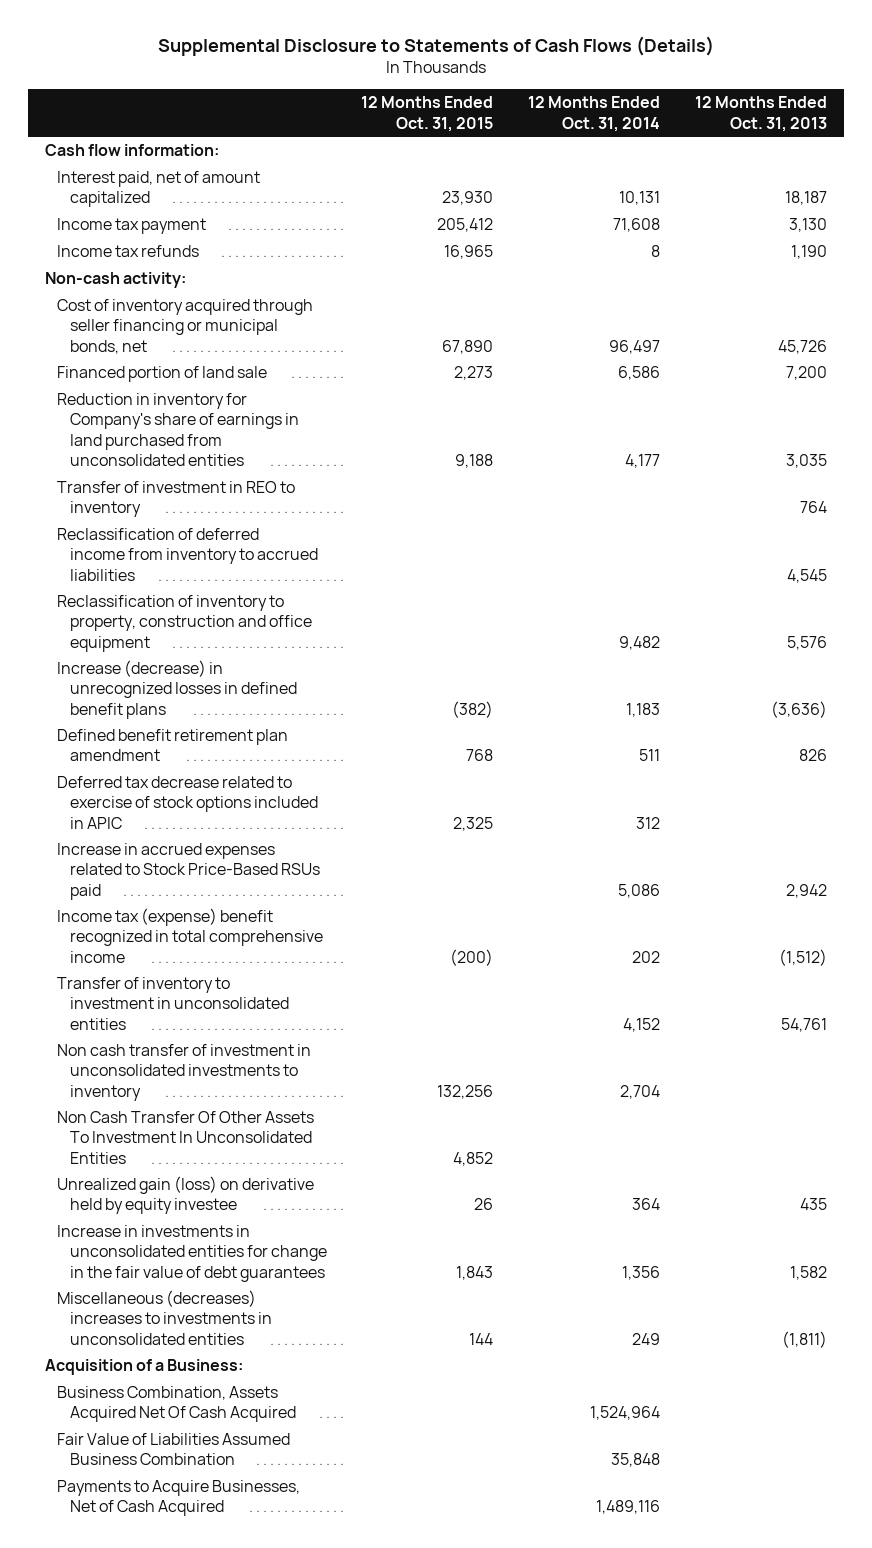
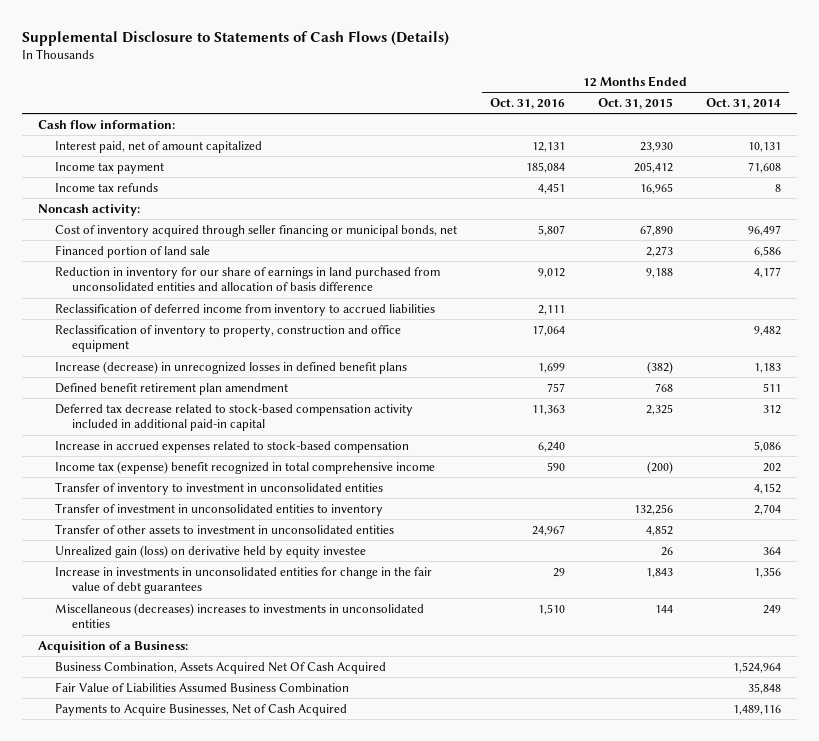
[694,96,827,132] 12 Months Ended Oct. 31, 2013 -> none
none -> [490,98,566,110] Oct. 31, 2016
[44,272,186,289] Non-cash activity: -> [38,203,141,216] Noncash activity:
[57,481,296,518] Transfer of investment in REO to inventory -> none
[57,393,299,467] Reduction in inventory for Company's share of earnings in land purchased from unconsolidated entities -> [55,266,441,292] Reduction in inventory for our share of earnings in land purchased from unconsolidated entities and allocation of basis difference
[57,776,318,829] Deferred tax decrease related to exercise of stock options included in APIC -> [55,403,414,432] Deferred tax decrease related to stock-based compensation activity included in additional paid-in capital
[57,843,320,900] Increase in accrued expenses related to Stock Price-Based RSUs paid -> [55,440,410,453] Increase in accrued expenses related to stock-based compensation
[57,1044,312,1101] Non cash transfer of investment in unconsolidated investments to inventory -> [55,502,384,516] Transfer of investment in unconsolidated entities to inventory
[57,1111,315,1164] Non Cash Transfer Of Other Assets To Investment In Unconsolidated Entities -> [55,523,395,534] Transfer of other assets to investment in unconsolidated entities

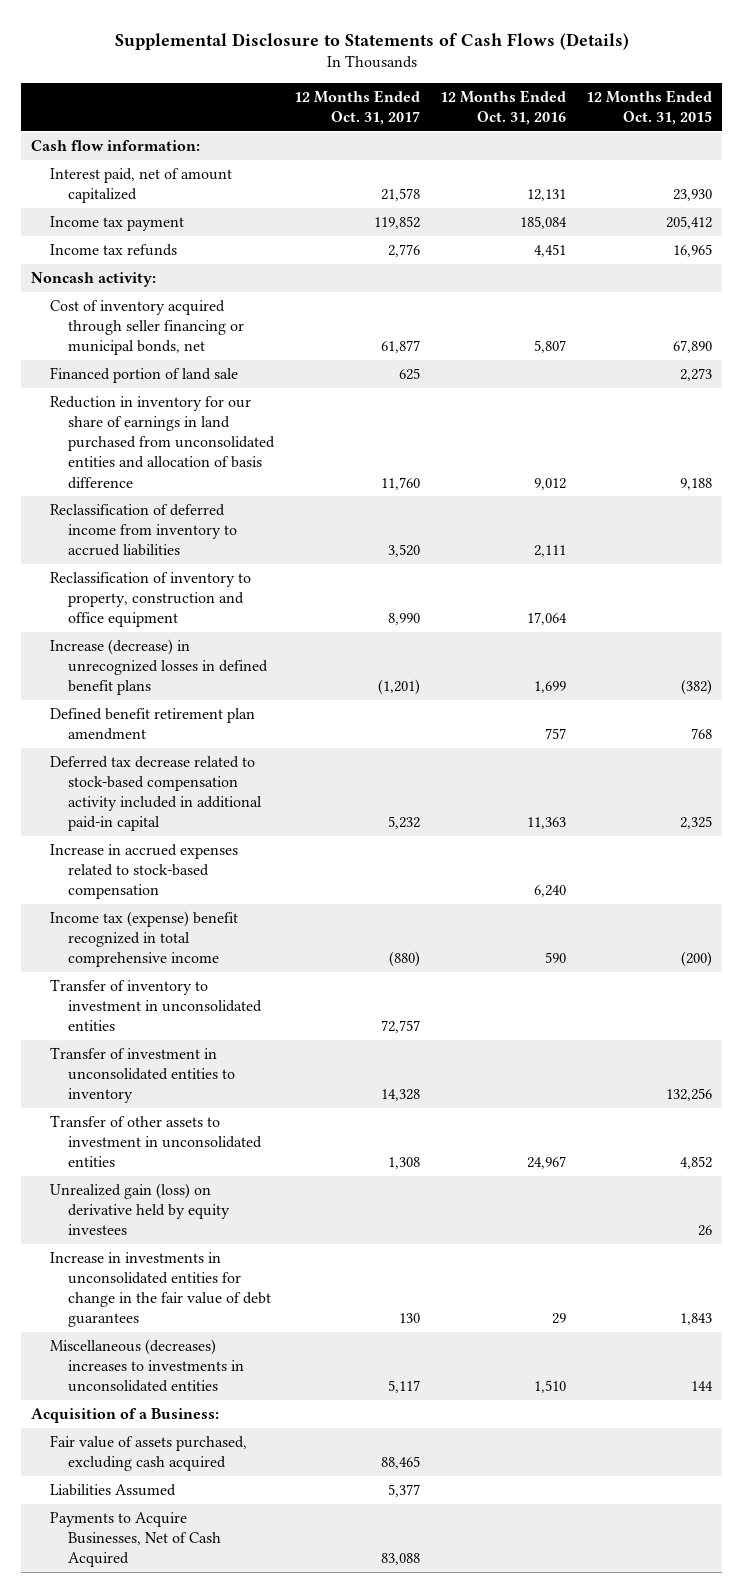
[705,98,781,110] Oct. 31, 2014 -> none
none -> [294,90,421,126] 12 Months Ended Oct. 31, 2017
[55,544,367,558] Unrealized gain (loss) on derivative held by equity investee -> [49,1182,231,1236] Unrealized gain (loss) on derivative held by equity investees
[55,661,387,674] Business Combination, Assets Acquired Net Of Cash Acquired -> none
[55,681,350,693] Fair Value of Liabilities Assumed Business Combination -> none
none -> [49,1434,247,1472] Fair value of assets purchased, excluding cash acquired
none -> [49,1483,176,1496] Liabilities Assumed

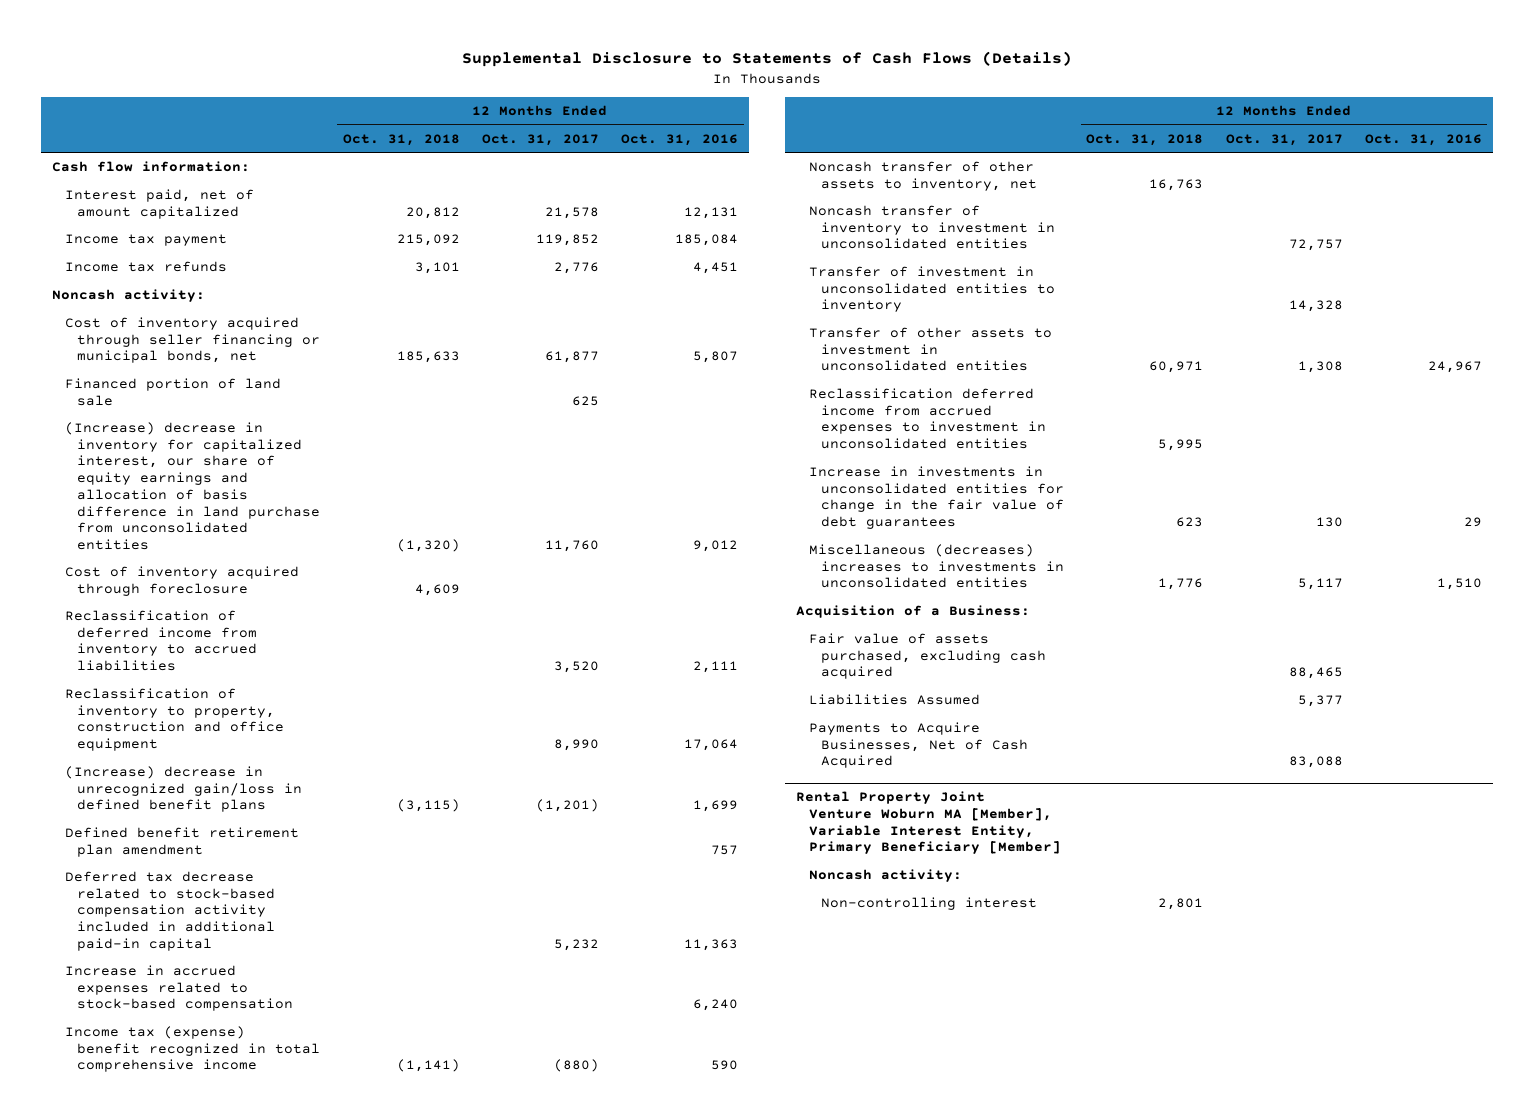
[585,90,712,126] 12 Months Ended Oct. 31, 2015 -> none
none -> [342,133,460,146] Oct. 31, 2018
[49,395,276,489] Reduction in inventory for our share of earnings in land purchased from unconsolidated entities and allocation of basis difference -> [64,422,321,550] (Increase) decrease in inventory for capitalized interest, our share of equity earnings and allocation of basis difference in land purchase from unconsolidated entities
none -> [64,566,299,596] Cost of inventory acquired through foreclosure
[49,638,269,696] Increase (decrease) in unrecognized losses in defined benefit plans -> [64,766,303,813] (Increase) decrease in unrecognized gain/loss in defined benefit plans
none -> [808,161,1038,191] Noncash transfer of other assets to inventory, net
[49,978,263,1032] Transfer of inventory to investment in unconsolidated entities -> [808,205,1056,250] Noncash transfer of inventory to investment in unconsolidated entities
[49,1182,231,1236] Unrealized gain (loss) on derivative held by equity investees -> none
none -> [808,388,1047,450] Reclassification deferred income from accrued expenses to investment in unconsolidated entities
none -> [796,791,1061,855] Rental Property Joint Venture Woburn MA [Member], Variable Interest Entity, Primary Beneficiary [Member]
none -> [808,869,962,883] Noncash activity:
none -> [821,897,1038,911] Non-controlling interest

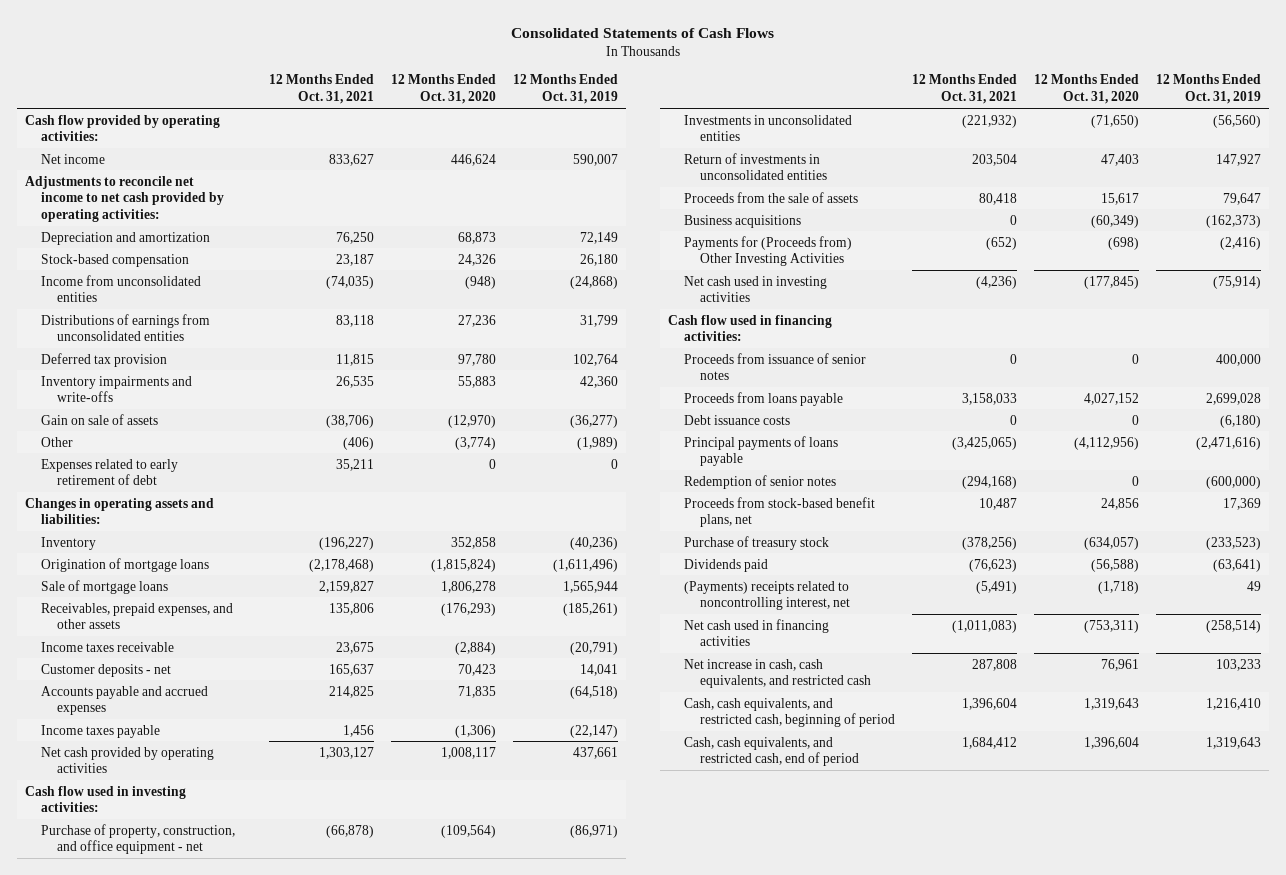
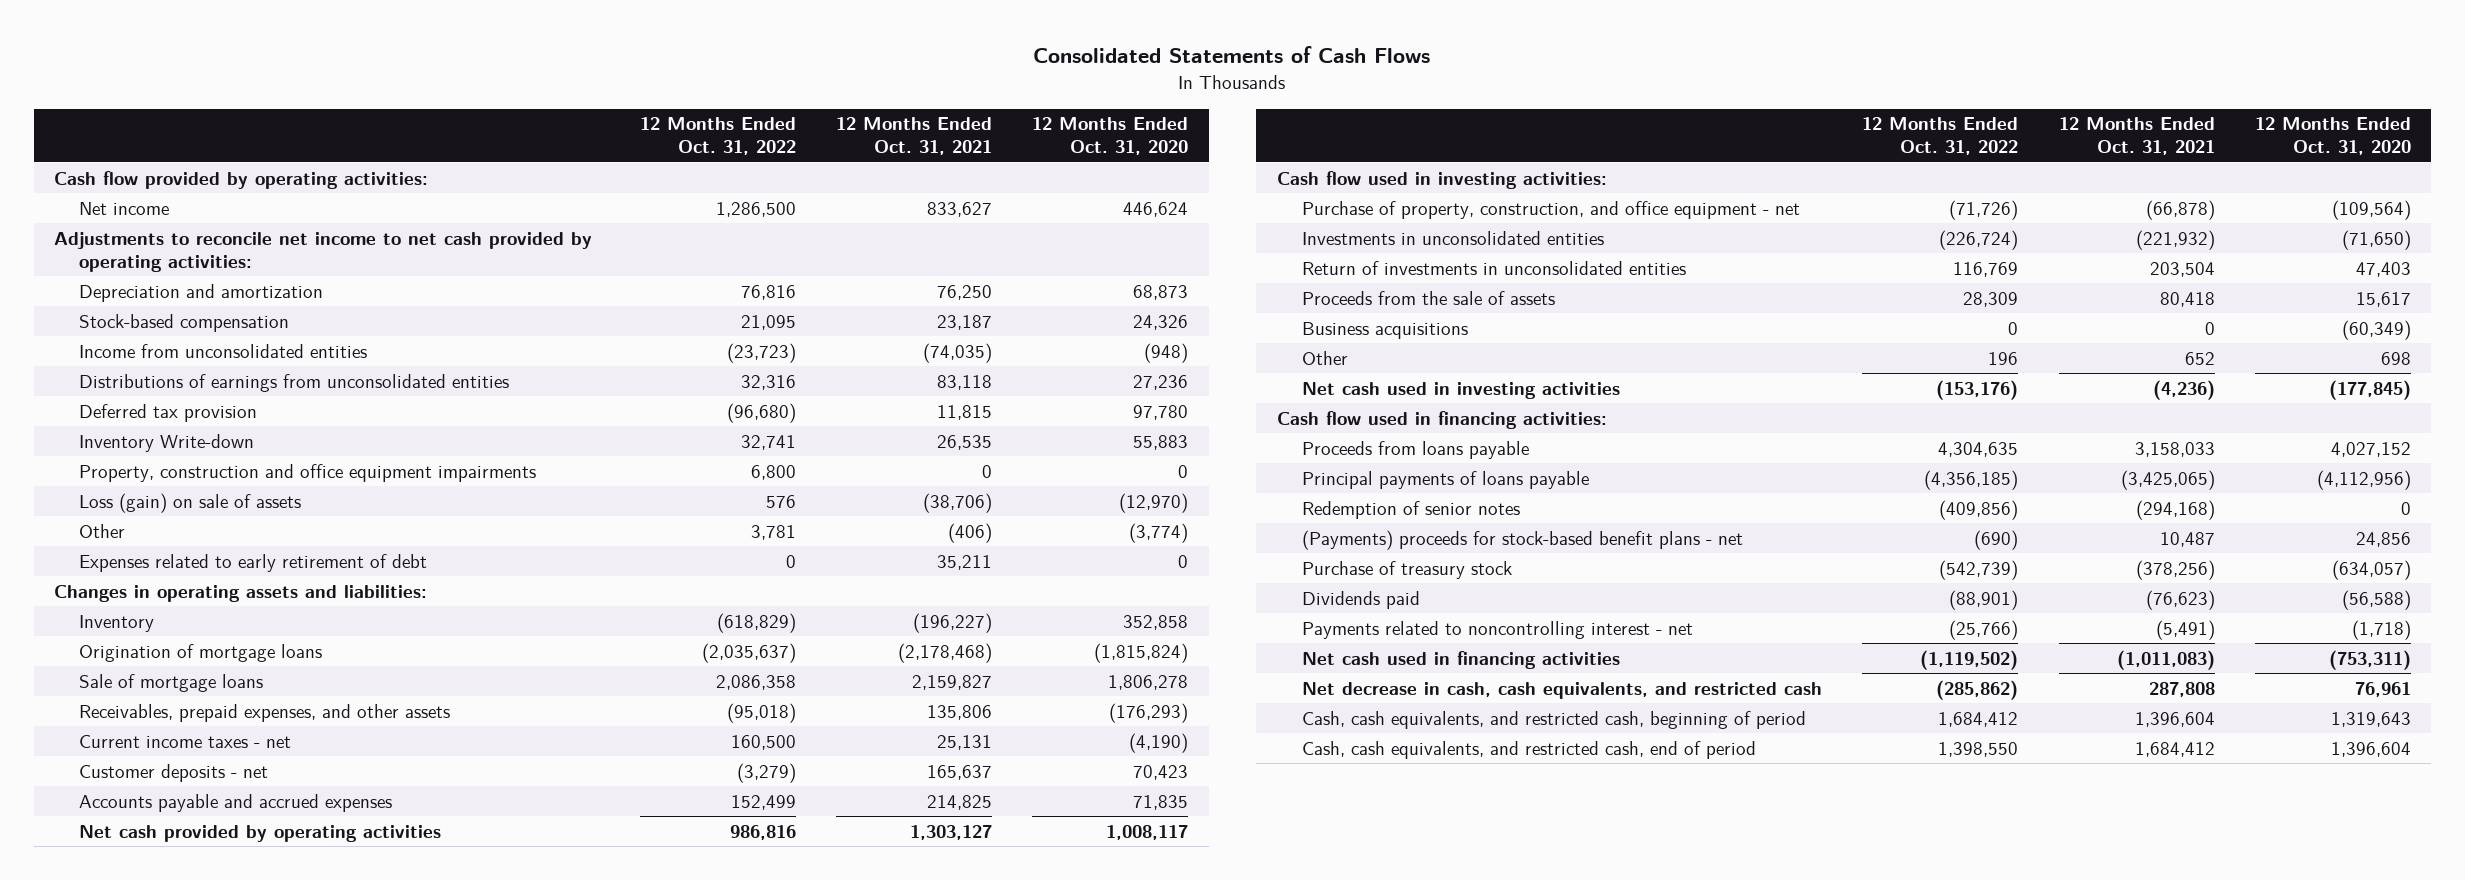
[512,74,618,105] 12 Months Ended Oct. 31, 2019 -> none
none -> [639,117,796,156] 12 Months Ended Oct. 31, 2022
[41,375,193,403] Inventory impairments and write-offs -> [79,433,255,452] Inventory Write-down
none -> [79,463,537,482] Property, construction and office equipment impairments
[41,413,159,425] Gain on sale of assets -> [79,492,302,513] Loss (gain) on sale of assets
[41,641,175,652] Income taxes receivable -> [79,734,292,748] Current income taxes - net
[335,641,374,654] 23,675 -> [936,734,992,750] 25,131
[454,641,496,655] (2,884) -> [1129,732,1189,753] (4,190)
[41,724,161,738] Income taxes payable -> none
[683,235,852,267] Payments for (Proceeds from) Other Investing Activities -> none
none -> [1302,350,1349,365] Other
[683,352,866,381] Proceeds from issuance of senior notes -> none
[683,414,790,425] Debt issuance costs -> none
[683,496,875,528] Proceeds from stock-based benefit plans, net -> [1302,529,1744,550] (Payments) proceeds for stock-based benefit plans - net
[683,580,850,611] (Payments) receipts related to noncontrolling interest, net -> [1302,620,1694,639] Payments related to noncontrolling interest - net
[683,658,871,689] Net increase in cash, cash equivalents, and restricted cash -> [1302,681,1823,699] Net decrease in cash, cash equivalents, and restricted cash

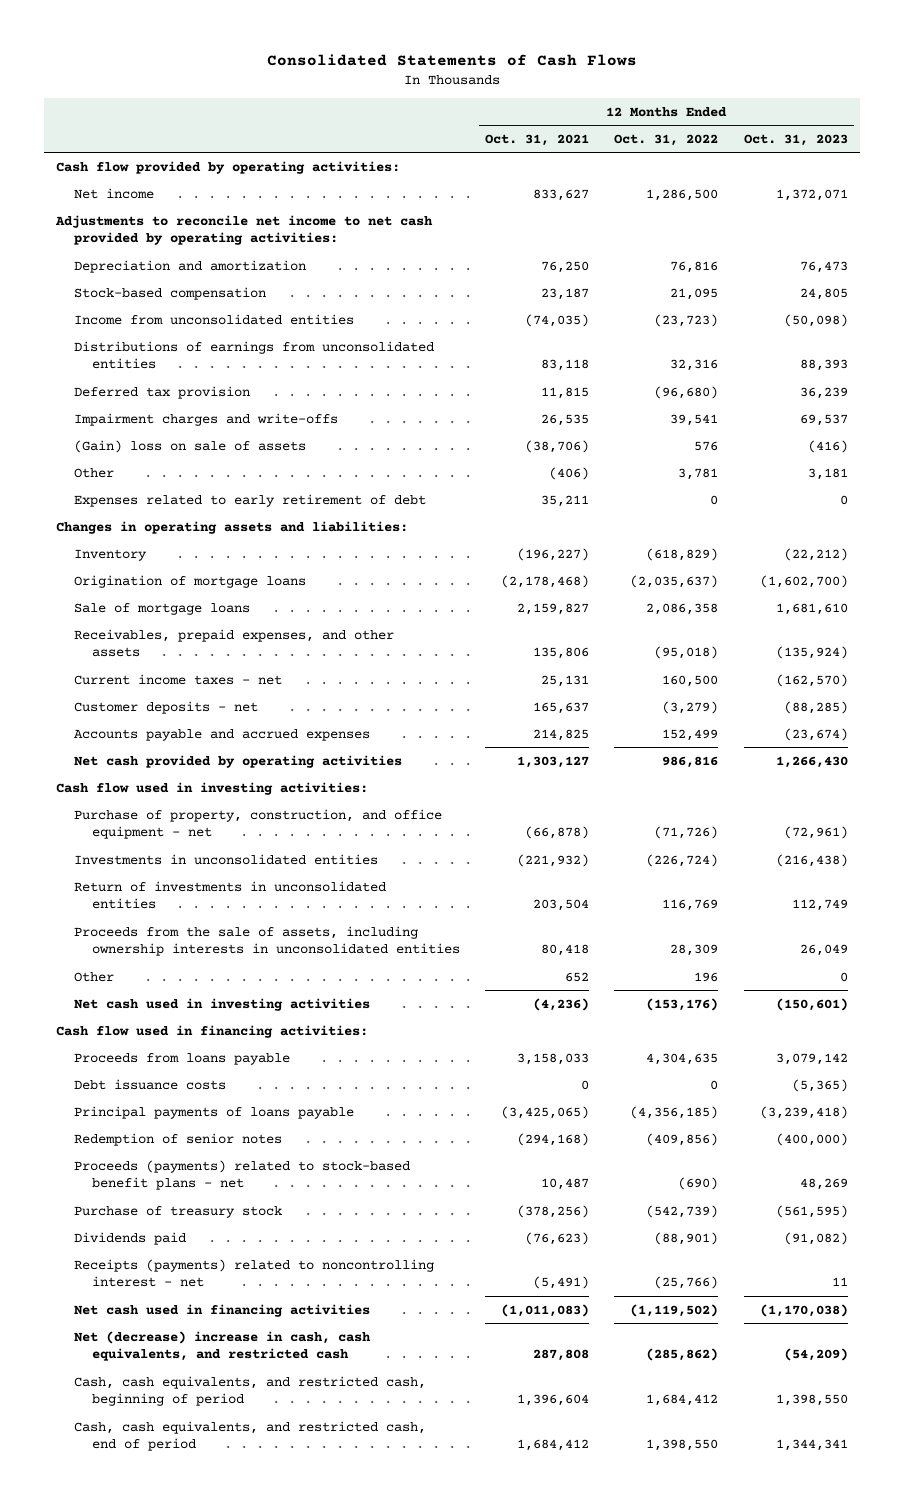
[1032,117,1189,156] 12 Months Ended Oct. 31, 2020 -> none
none -> [743,133,848,146] Oct. 31, 2023
[79,433,255,452] Inventory Write-down -> none
[79,463,537,482] Property, construction and office equipment impairments -> [74,412,339,426] Impairment charges and write-offs
[750,464,796,480] 6,800 -> [670,413,719,426] 39,541
[981,464,992,478] 0 -> [540,413,589,426] 26,535
[79,492,302,513] Loss (gain) on sale of assets -> [74,439,307,453] (Gain) loss on sale of assets
[1302,321,1469,339] Business acquisitions -> none
[1302,290,1556,305] Proceeds from the sale of assets -> [74,925,460,957] Proceeds from the sale of assets, including ownership interests in unconsolidated entities
none -> [74,1078,227,1090] Debt issuance costs
[1302,529,1744,550] (Payments) proceeds for stock-based benefit plans - net -> [74,1159,411,1191] Proceeds (payments) related to stock-based benefit plans - net
[1302,620,1694,639] Payments related to noncontrolling interest - net -> [74,1258,435,1288] Receipts (payments) related to noncontrolling interest - net
[1302,681,1823,699] Net decrease in cash, cash equivalents, and restricted cash -> [74,1330,372,1362] Net (decrease) increase in cash, cash equivalents, and restricted cash

